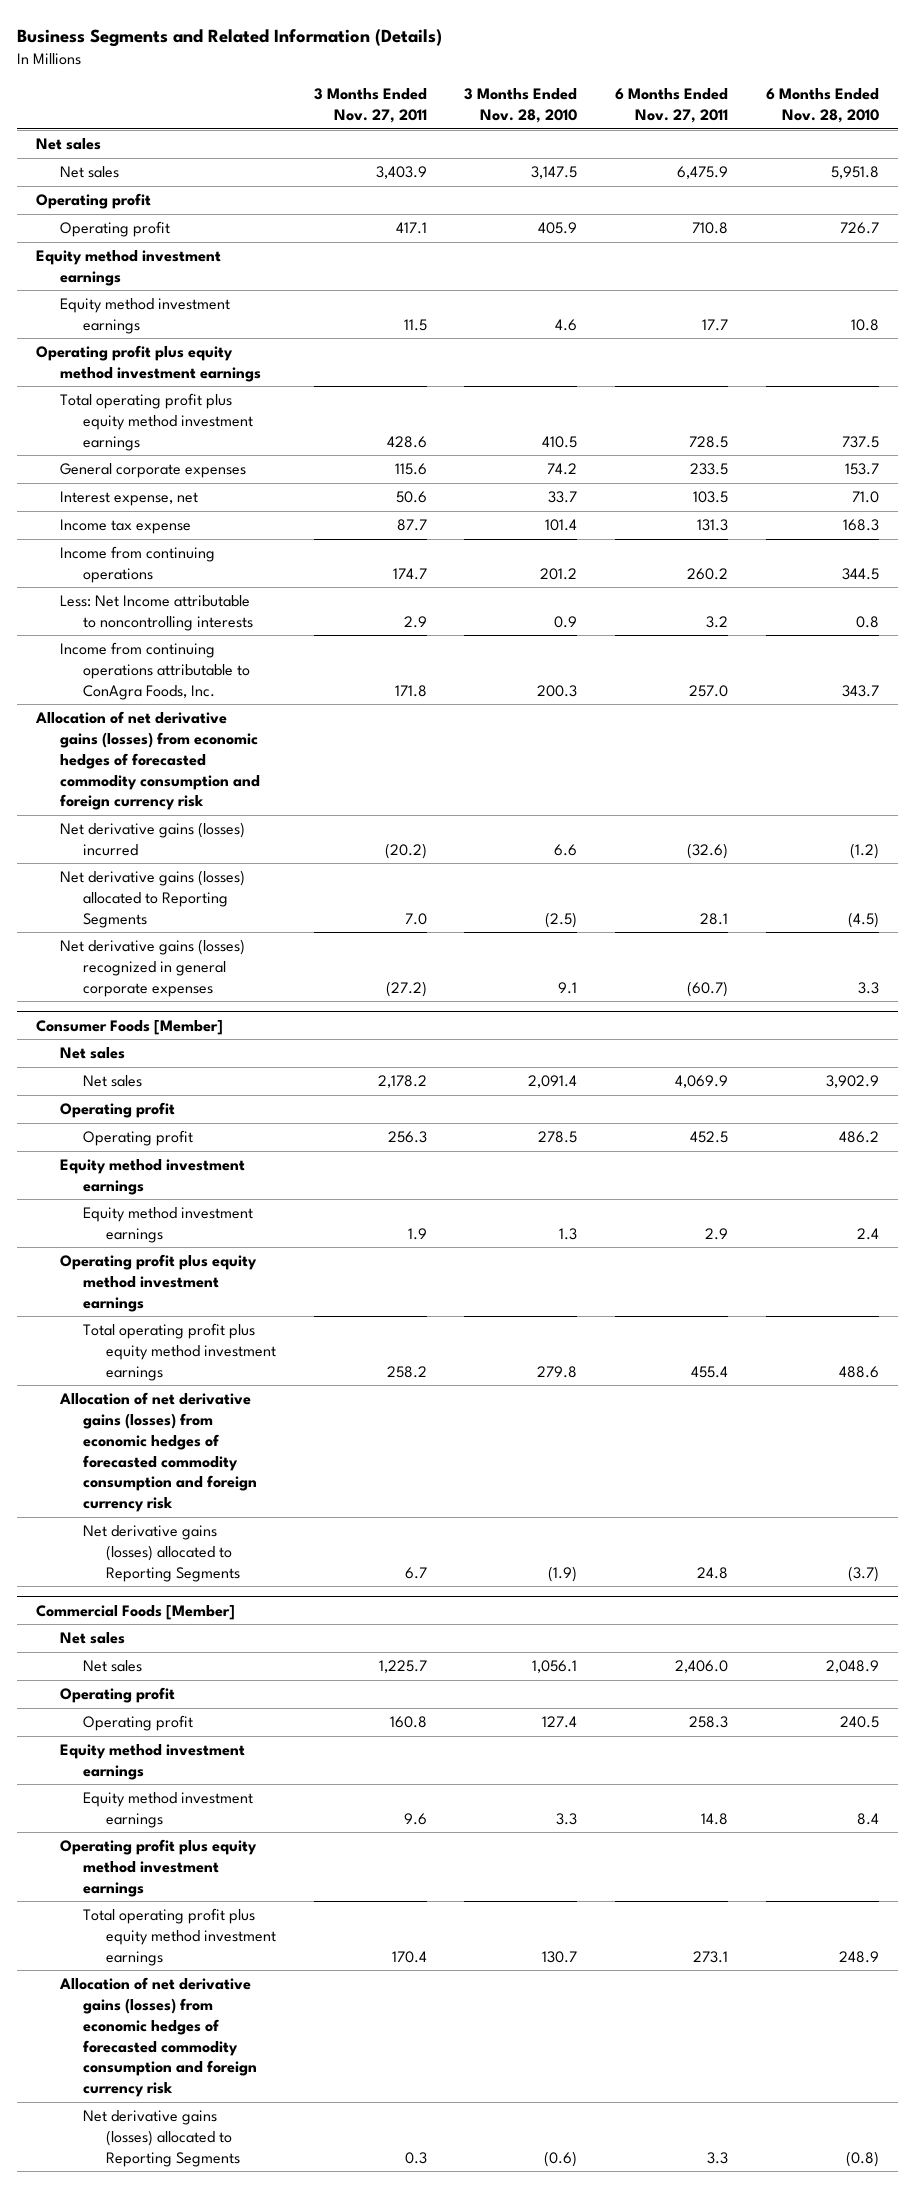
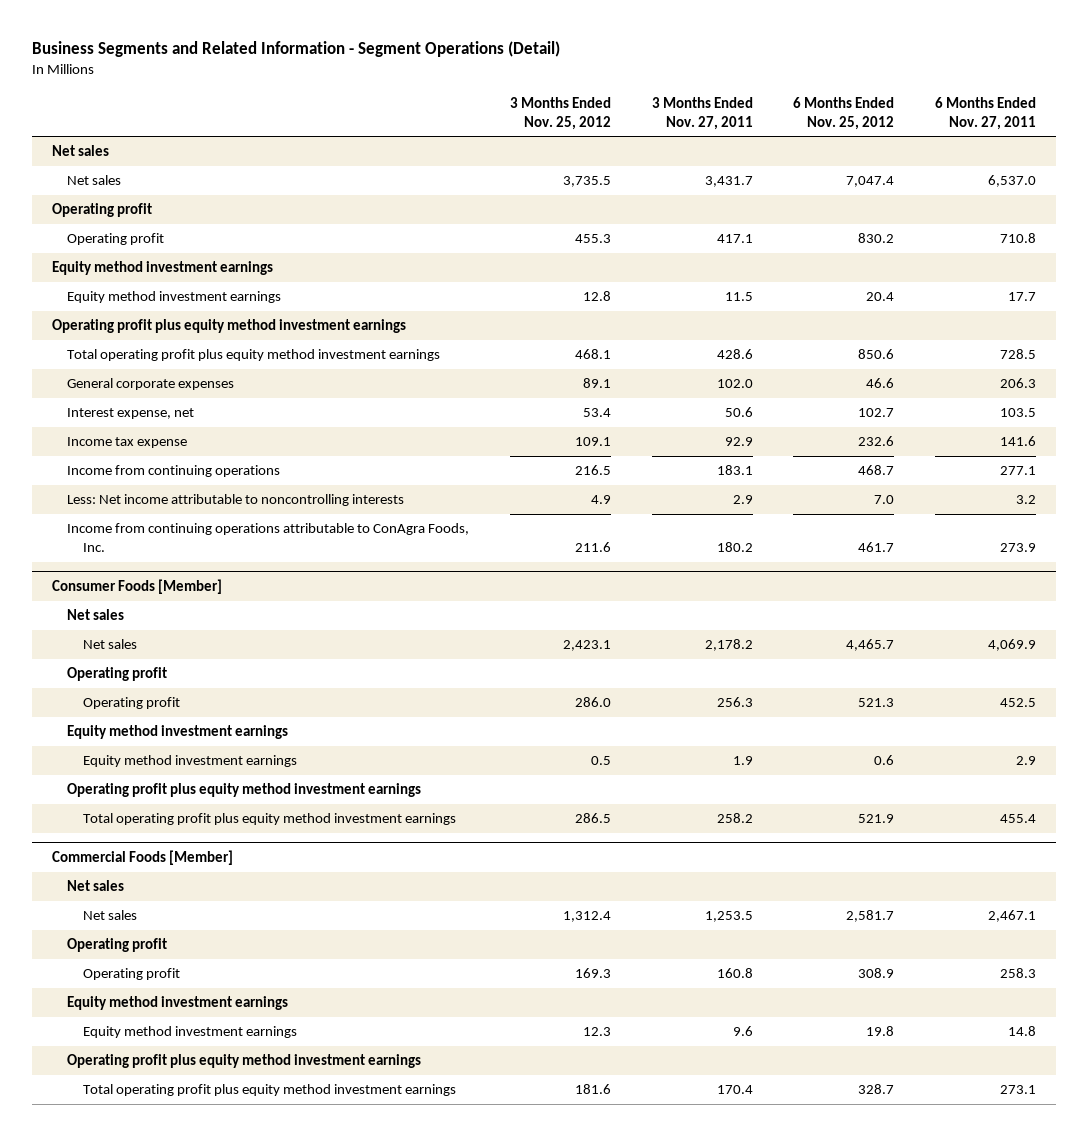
[17,29,443,48] Business Segments and Related Information (Details) -> [31,41,560,58] Business Segments and Related Information - Segment Operations (Detail)
[464,88,578,124] 3 Months Ended Nov. 28, 2010 -> none
[765,88,879,124] 6 Months Ended Nov. 28, 2010 -> none
none -> [510,97,612,130] 3 Months Ended Nov. 25, 2012
none -> [793,97,895,130] 6 Months Ended Nov. 25, 2012
[375,166,427,180] 3,403.9 -> [704,176,753,188] 3,431.7
[677,166,729,180] 6,475.9 -> [988,175,1037,188] 6,537.0
[394,463,427,476] 115.6 -> [716,379,753,389] 102.0
[690,463,729,476] 233.5 -> [1000,378,1037,389] 206.3
[35,711,260,811] Allocation of net derivative gains (losses) from economic hedges of forecasted commodity consumption and foreign currency risk -> none
[59,822,245,856] Net derivative gains (losses) incurred -> none
[59,870,245,928] Net derivative gains (losses) allocated to Reporting Segments -> none
[59,939,245,997] Net derivative gains (losses) recognized in general corporate expenses -> none
[396,519,427,532] 87.7 -> [724,437,753,447] 92.9
[697,519,729,532] 131.3 -> [1000,436,1037,447] 141.6
[392,567,427,580] 174.7 -> [716,465,753,476] 183.1
[687,567,729,580] 260.2 -> [1000,466,1037,476] 277.1
[59,595,253,631] Less: Net Income attributable to noncontrolling interests -> [67,494,405,507] Less: Net income attributable to noncontrolling interests
[394,684,427,697] 171.8 -> [716,541,753,552] 180.2
[689,684,729,697] 257.0 -> [1000,542,1037,552] 273.9
[58,1392,257,1513] Allocation of net derivative gains (losses) from economic hedges of forecasted commodity consumption and foreign currency risk -> none
[82,1525,241,1582] Net derivative gains (losses) allocated to Reporting Segments -> none
[378,1660,427,1674] 1,225.7 -> [704,911,753,923] 1,253.5
[675,1660,729,1674] 2,406.0 -> [988,910,1037,923] 2,467.1
[58,1977,257,2098] Allocation of net derivative gains (losses) from economic hedges of forecasted commodity consumption and foreign currency risk -> none
[82,2110,241,2167] Net derivative gains (losses) allocated to Reporting Segments -> none

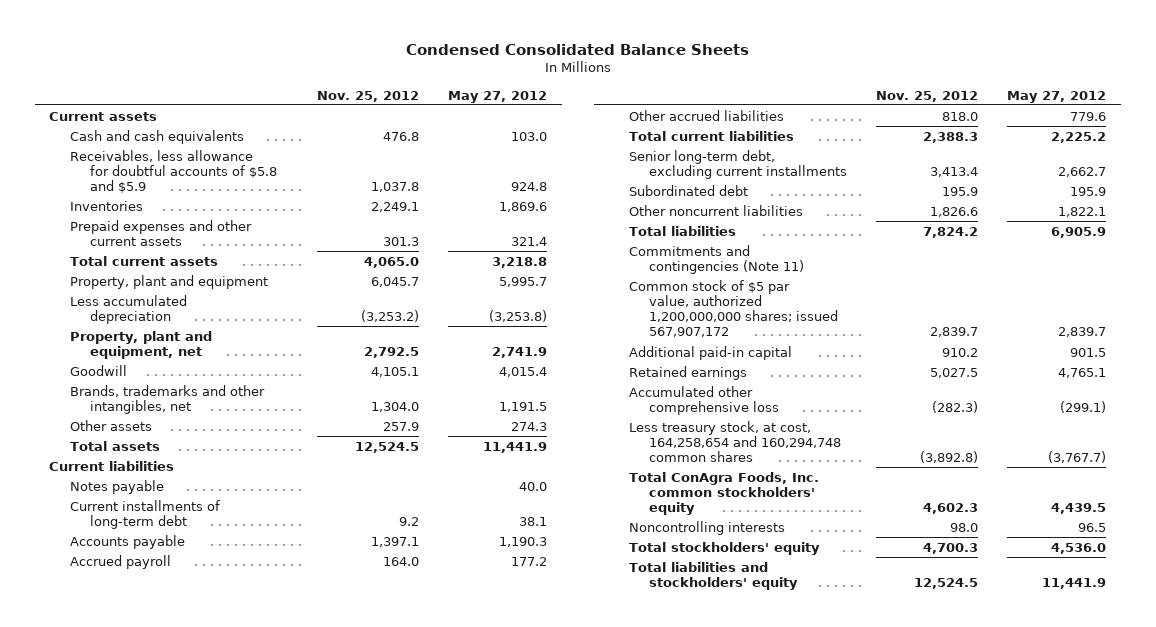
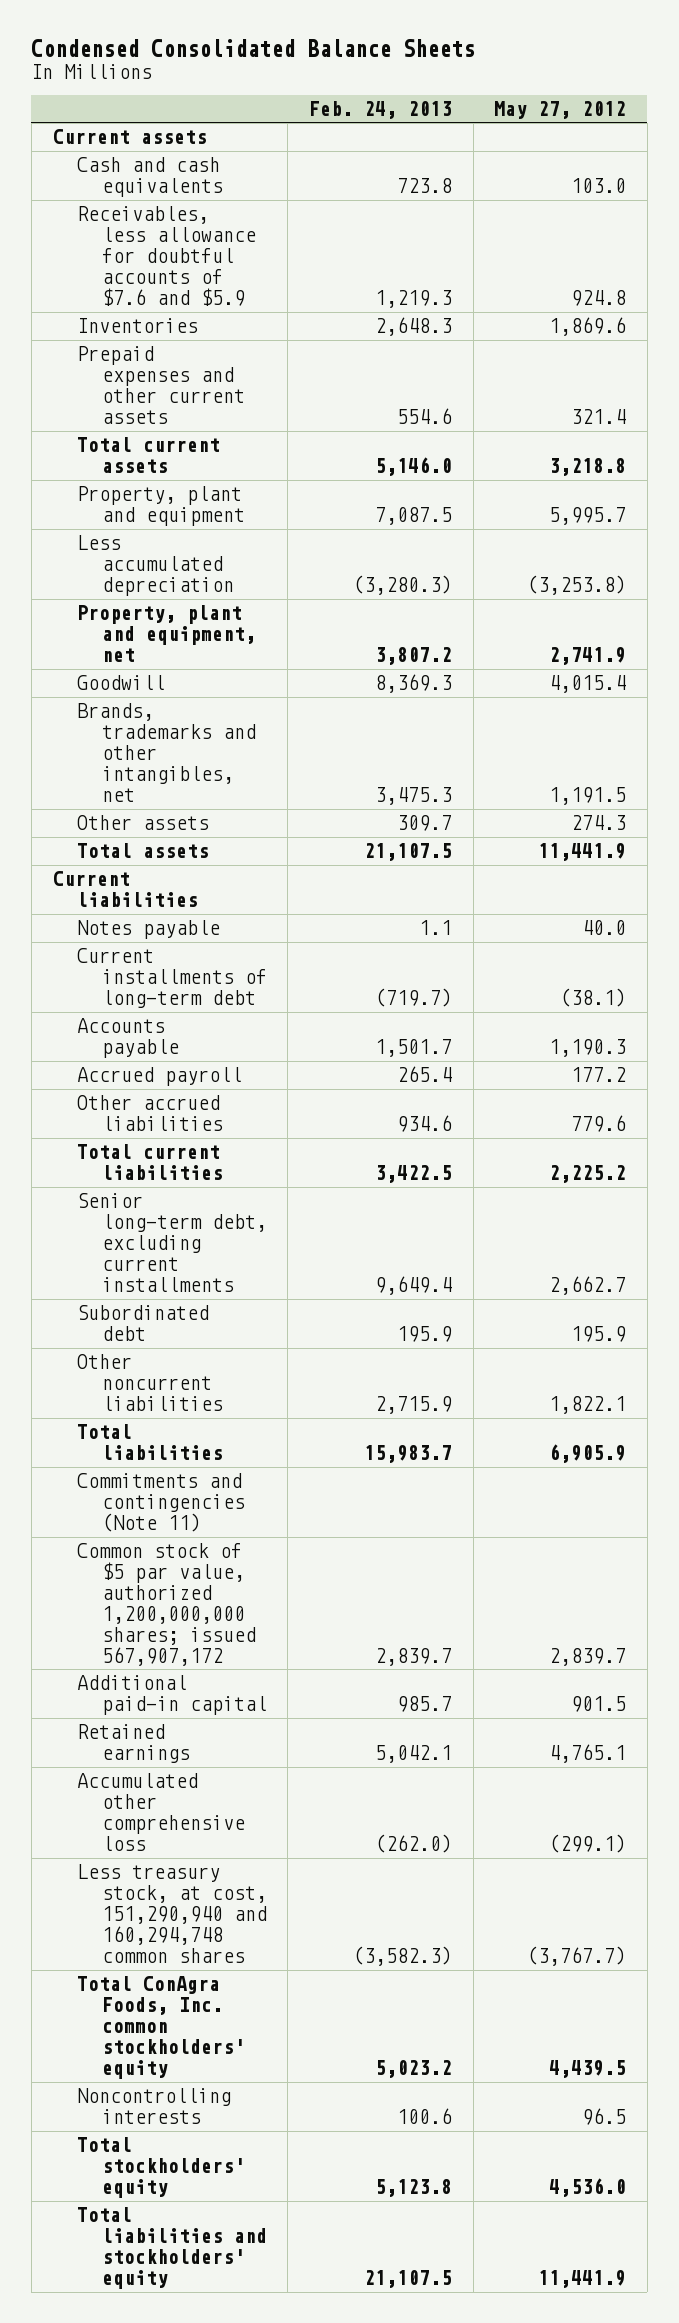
[317,90,420,102] Nov. 25, 2012 -> none
none -> [308,101,452,120] Feb. 24, 2013
[69,149,277,194] Receivables, less allowance for doubtful accounts of $5.8 and $5.9 -> [77,206,256,307] Receivables, less allowance for doubtful accounts of $7.6 and $5.9
[519,516,548,526] 38.1 -> [560,988,627,1008] (38.1)
[628,420,841,463] Less treasury stock, at cost, 164,258,654 and 160,294,748 common shares -> [77,1864,267,1964] Less treasury stock, at cost, 151,290,940 and 160,294,748 common shares

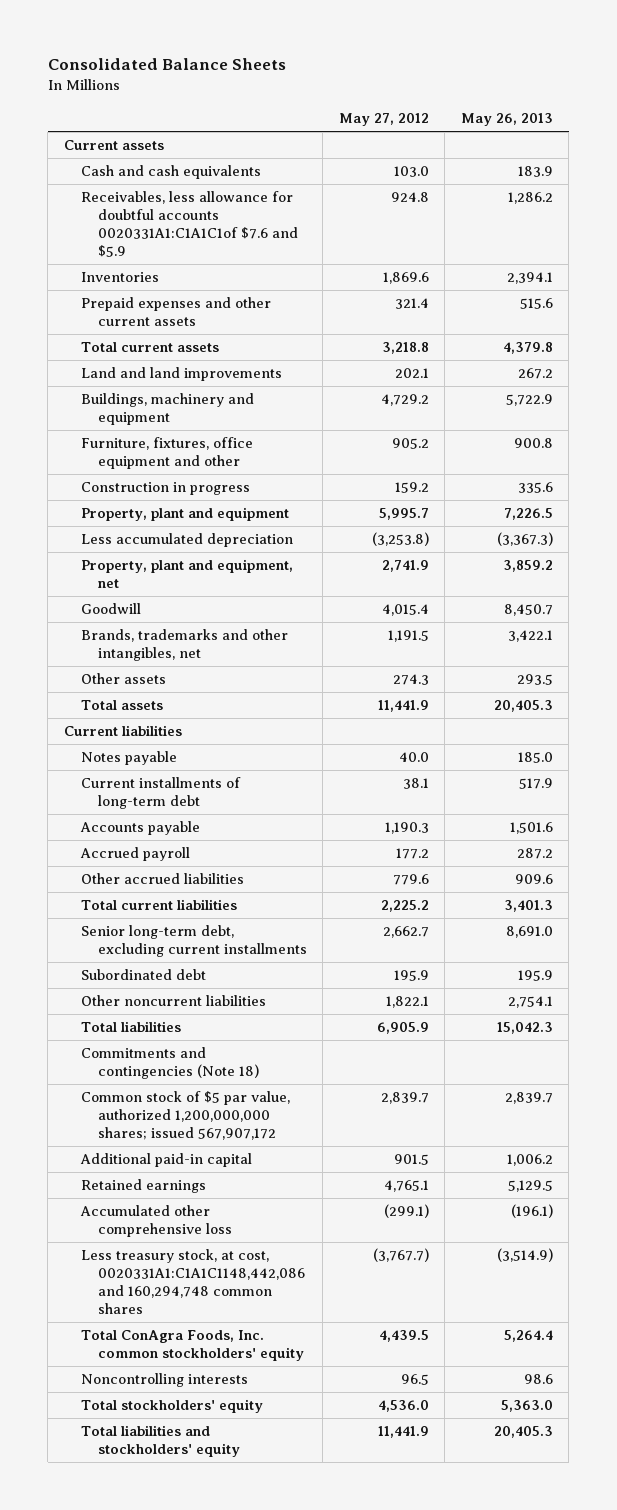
[31,38,476,57] Condensed Consolidated Balance Sheets -> [47,58,286,71] Consolidated Balance Sheets
[308,101,452,120] Feb. 24, 2013 -> none
none -> [460,113,553,127] May 26, 2013
[77,206,256,307] Receivables, less allowance for doubtful accounts of $7.6 and $5.9 -> [80,191,299,258] Receivables, less allowance for doubtful accounts 0020331A1:C1A1C1of $7.6 and $5.9
none -> [80,367,282,382] Land and land improvements
none -> [80,393,254,426] Buildings, machinery and equipment
none -> [80,437,253,470] Furniture, fixtures, office equipment and other
none -> [80,482,250,496] Construction in progress
[560,988,627,1008] (38.1) -> [402,778,429,790] 38.1
[77,1473,245,1533] Commitments and contingencies (Note 11) -> [80,1047,260,1080] Commitments and contingencies (Note 18)
[77,1864,267,1964] Less treasury stock, at cost, 151,290,940 and 160,294,748 common shares -> [80,1249,306,1315] Less treasury stock, at cost, 0020331A1:C1A1C1148,442,086 and 160,294,748 common shares

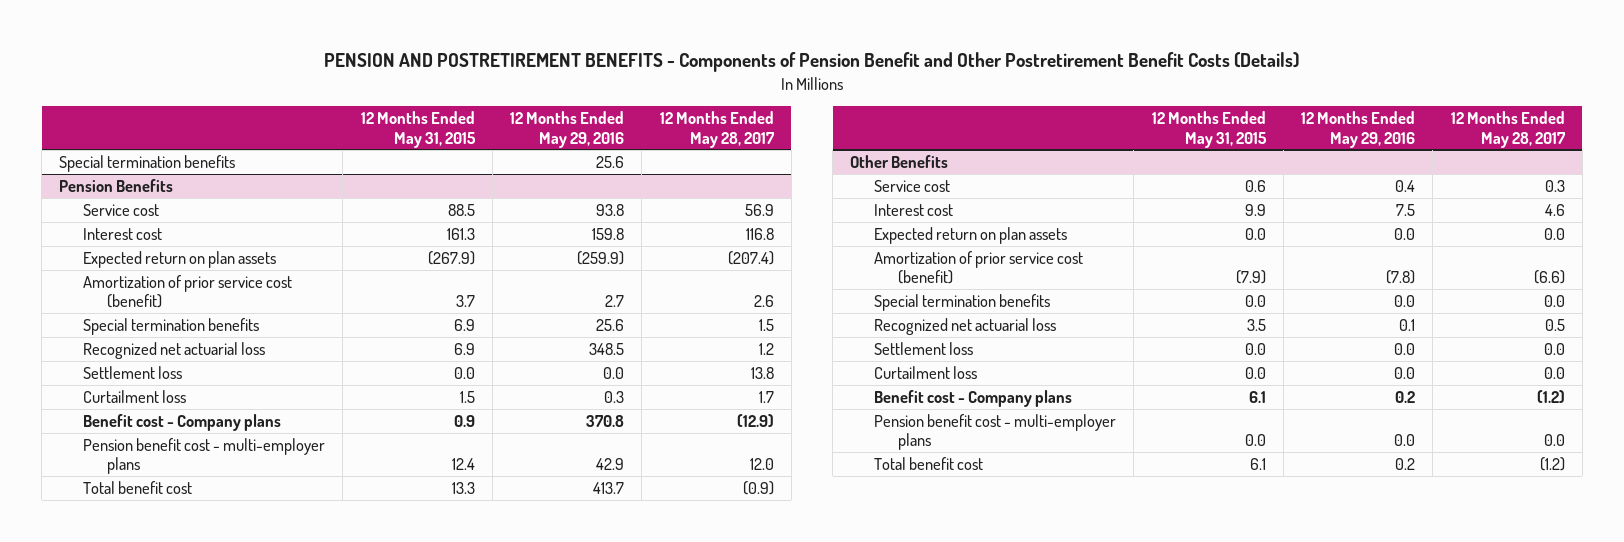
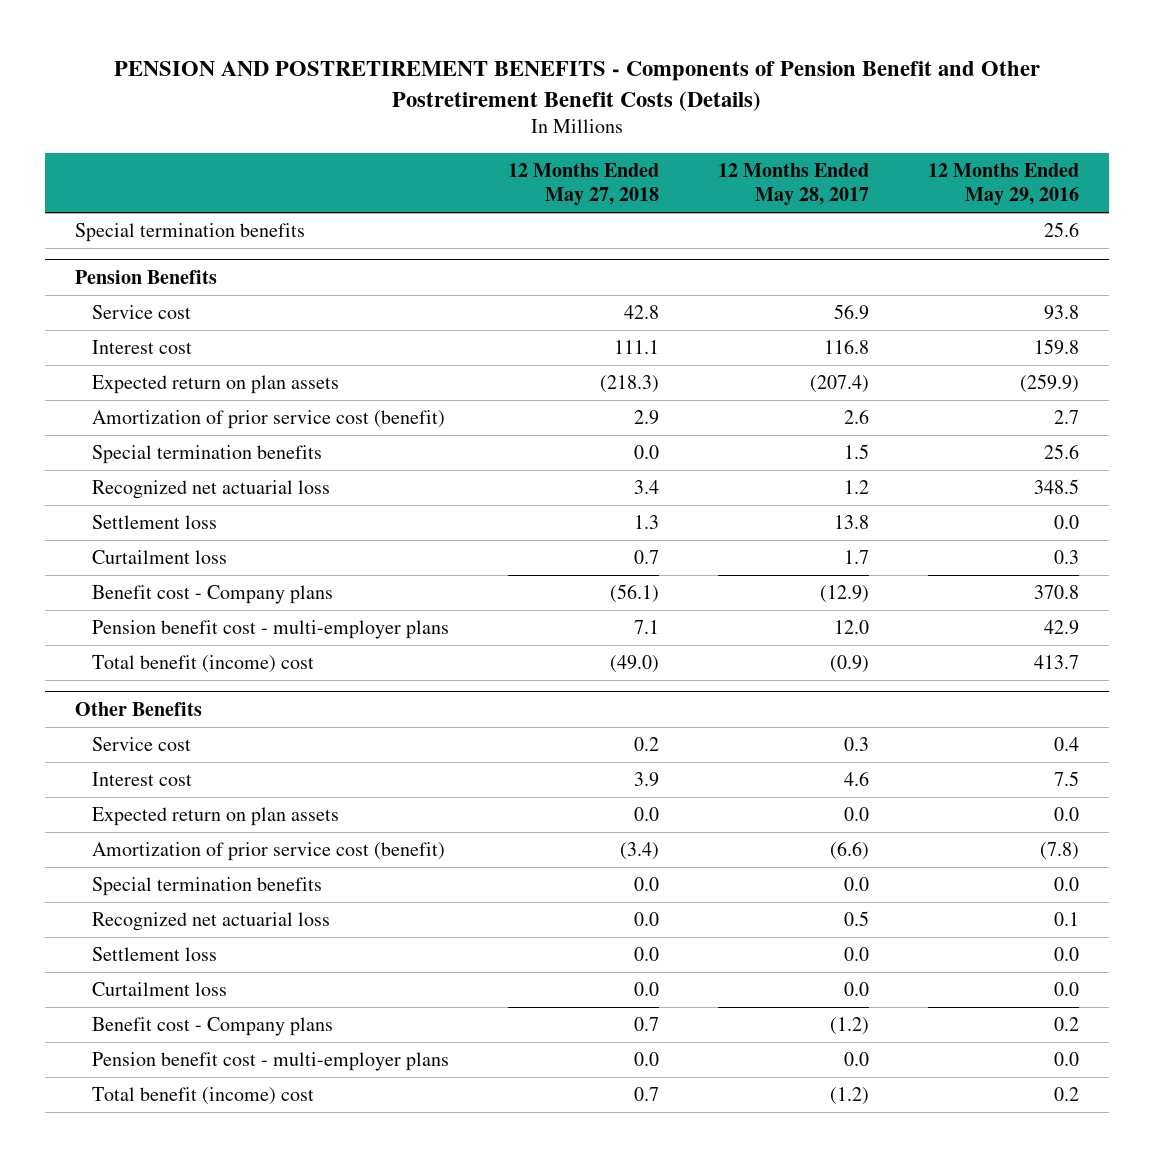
[360,111,476,148] 12 Months Ended May 31, 2015 -> none
none -> [507,163,659,207] 12 Months Ended May 27, 2018
[83,480,193,494] Total benefit cost -> [91,655,314,674] Total benefit (income) cost
[874,456,984,470] Total benefit cost -> [91,1087,314,1106] Total benefit (income) cost

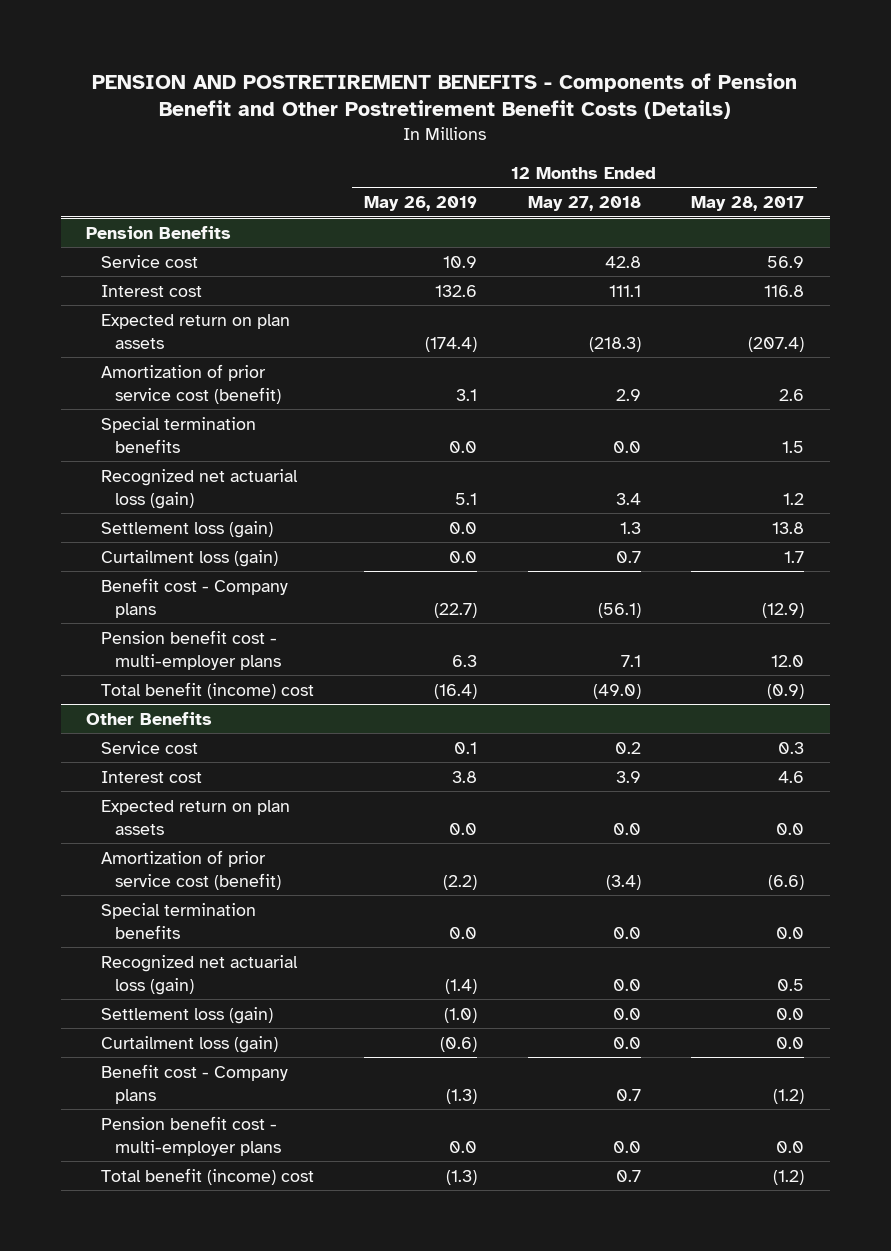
[928,163,1080,207] 12 Months Ended May 29, 2016 -> none
none -> [364,196,478,212] May 26, 2019
[75,223,306,243] Special termination benefits -> none
[91,480,330,500] Recognized net actuarial loss -> [100,468,298,509] Recognized net actuarial loss (gain)
[91,515,217,530] Settlement loss -> [100,520,273,538] Settlement loss (gain)
[91,550,227,565] Curtailment loss -> [100,549,278,567] Curtailment loss (gain)
[91,912,330,932] Recognized net actuarial loss -> [100,954,298,995] Recognized net actuarial loss (gain)
[91,947,217,962] Settlement loss -> [100,1006,273,1024] Settlement loss (gain)
[91,982,227,997] Curtailment loss -> [100,1035,278,1053] Curtailment loss (gain)

